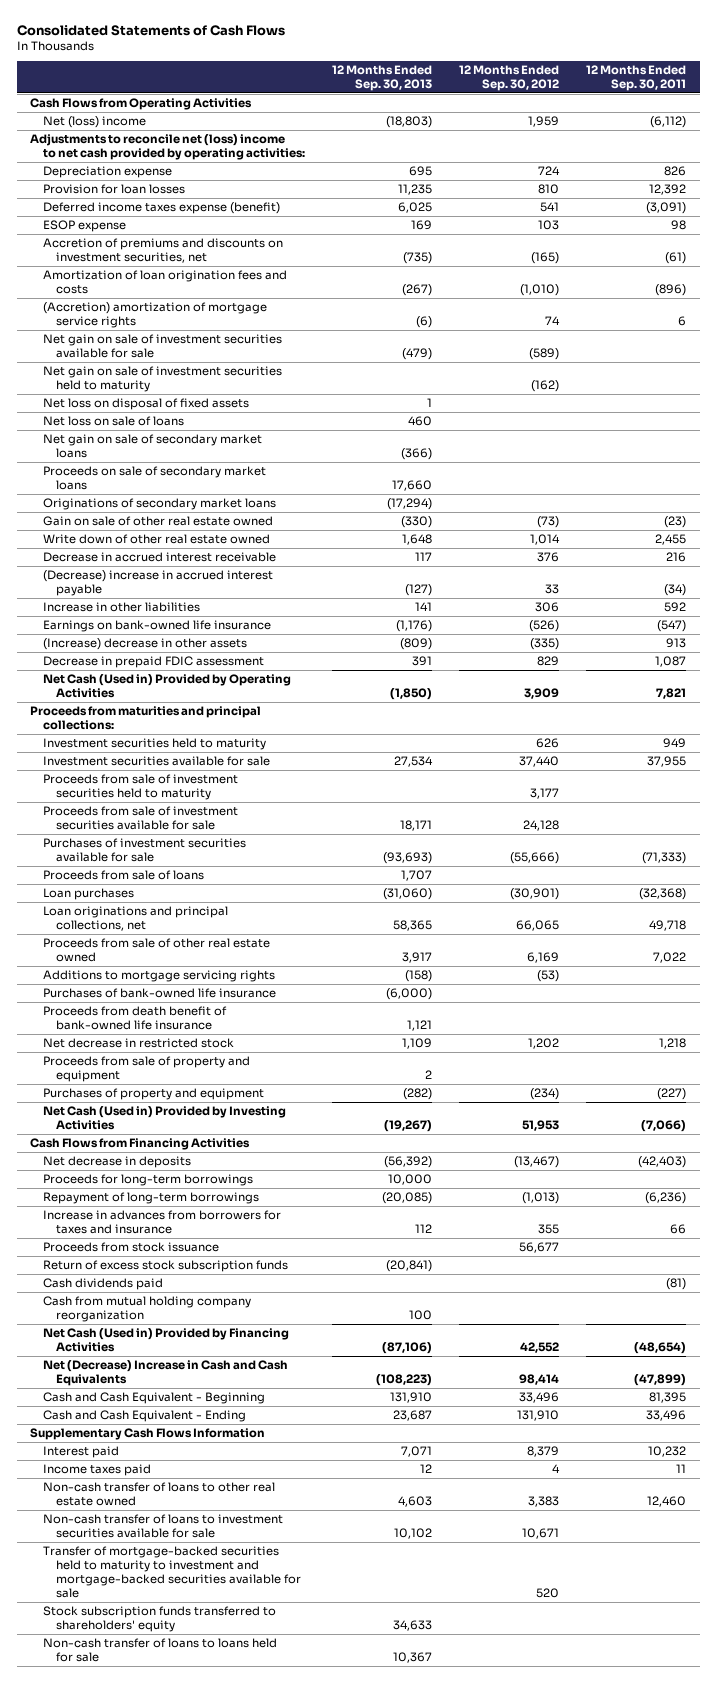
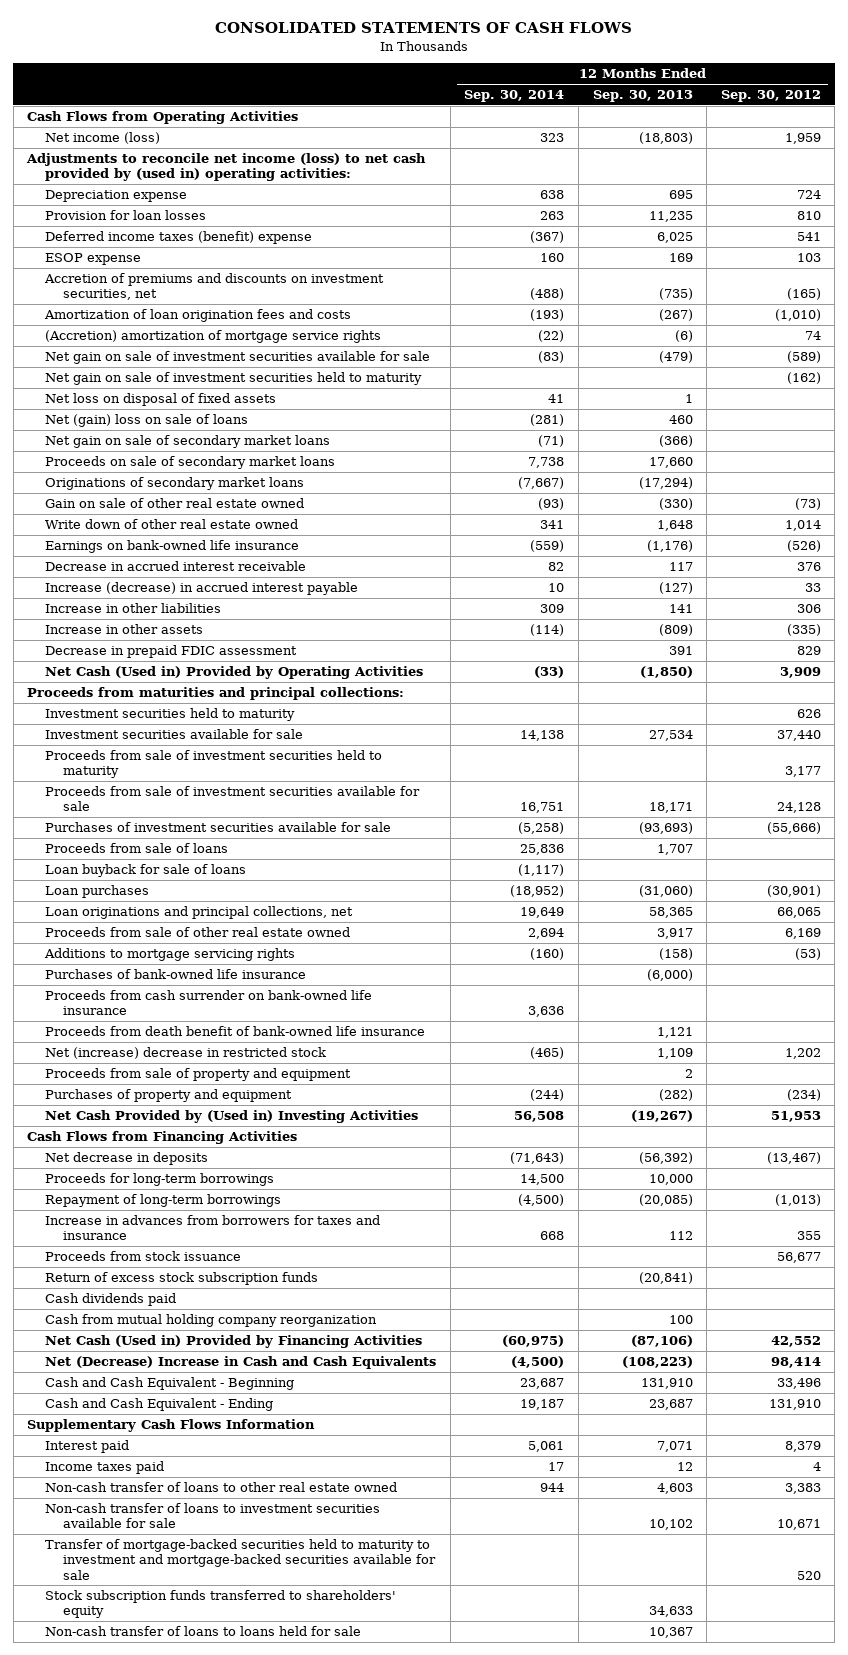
[16,24,285,36] Consolidated Statements of Cash Flows -> [215,22,633,34] CONSOLIDATED STATEMENTS OF CASH FLOWS
[586,65,687,92] 12 Months Ended Sep. 30, 2011 -> none
none -> [464,90,565,103] Sep. 30, 2014
[43,115,147,128] Net (loss) income -> [45,132,161,145] Net income (loss)
[30,133,306,160] Adjustments to reconcile net (loss) income to net cash provided by operating activities: -> [26,153,427,182] Adjustments to reconcile net income (loss) to net cash provided by (used in) operating activities:
[43,201,281,214] Deferred income taxes expense (benefit) -> [45,231,313,245] Deferred income taxes (benefit) expense
[43,415,185,426] Net loss on sale of loans -> [45,414,249,428] Net (gain) loss on sale of loans
[43,619,272,632] Earnings on bank-owned life insurance -> [45,540,300,554] Earnings on bank-owned life insurance
[43,569,274,596] (Decrease) increase in accrued interest payable -> [45,582,359,596] Increase (decrease) in accrued interest payable
[43,637,248,650] (Increase) decrease in other assets -> [45,624,204,635] Increase in other assets
none -> [45,864,247,878] Loan buyback for sale of loans
none -> [45,990,373,1016] Proceeds from cash surrender on bank-owned life insurance
[43,1037,235,1048] Net decrease in restricted stock -> [45,1047,327,1060] Net (increase) decrease in restricted stock
[43,1105,287,1130] Net Cash (Used in) Provided by Investing Activities -> [45,1110,419,1124] Net Cash Provided by (Used in) Investing Activities

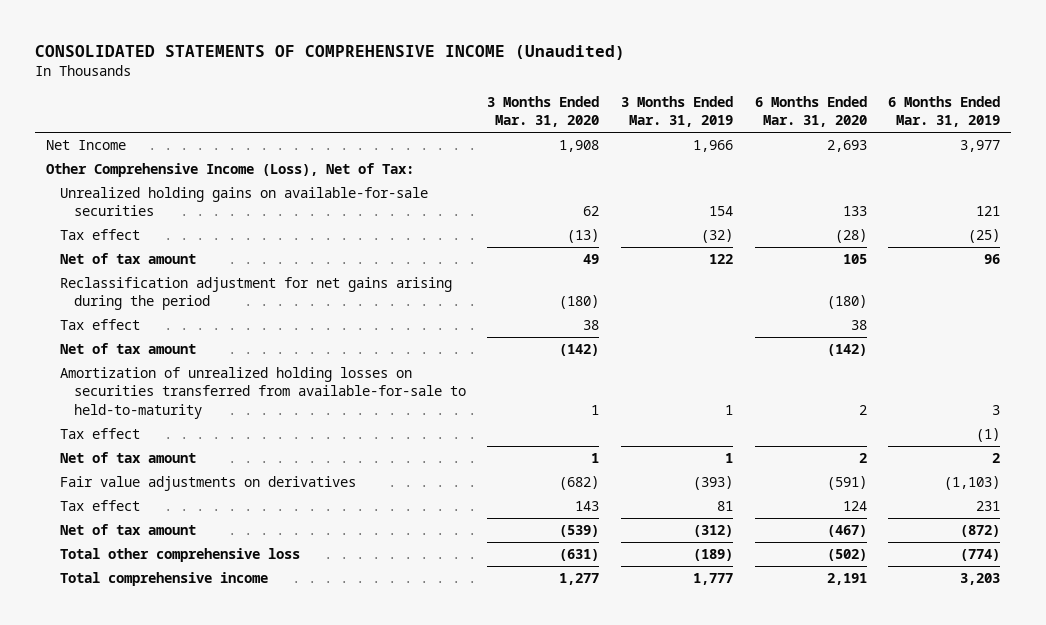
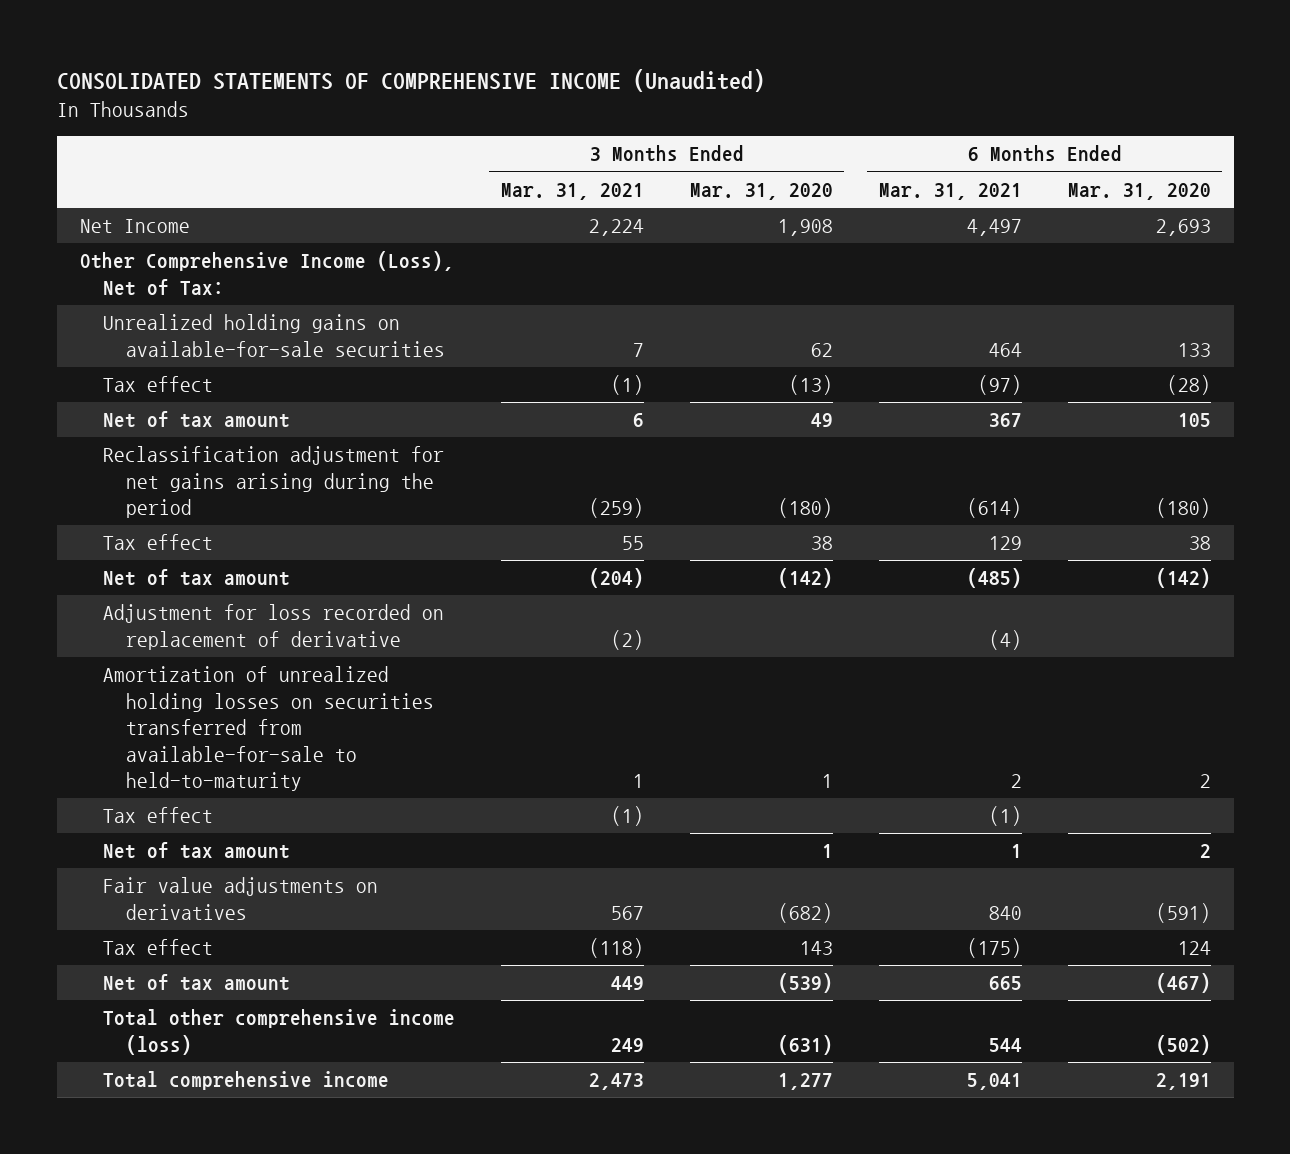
[620,95,733,128] 3 Months Ended Mar. 31, 2019 -> none
[888,95,1001,128] 6 Months Ended Mar. 31, 2019 -> none
none -> [500,182,644,200] Mar. 31, 2021
none -> [878,182,1022,200] Mar. 31, 2021
none -> [102,604,444,650] Adjustment for loss recorded on replacement of derivative
[59,548,300,563] Total other comprehensive loss -> [102,1009,455,1055] Total other comprehensive income (loss)

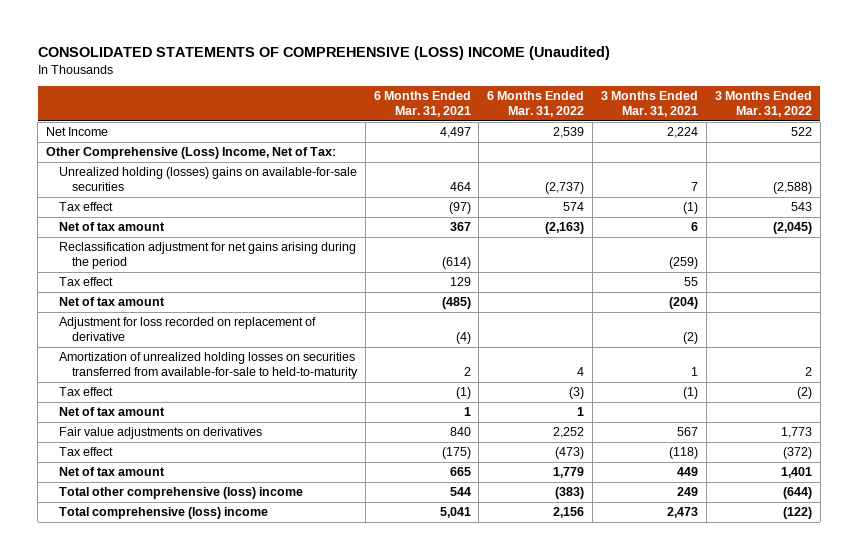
[56,69,765,93] CONSOLIDATED STATEMENTS OF COMPREHENSIVE INCOME (Unaudited) -> [37,45,610,60] CONSOLIDATED STATEMENTS OF COMPREHENSIVE (LOSS) INCOME (Unaudited)
[689,182,833,200] Mar. 31, 2020 -> none
[1067,182,1211,200] Mar. 31, 2020 -> none
none -> [487,91,585,118] 6 Months Ended Mar. 31, 2022
none -> [714,91,812,118] 3 Months Ended Mar. 31, 2022
[79,251,454,296] Other Comprehensive Income (Loss), Net of Tax: -> [45,147,336,160] Other Comprehensive (Loss) Income, Net of Tax:
[102,314,446,357] Unrealized holding gains on available-for-sale securities -> [58,167,357,192] Unrealized holding (losses) gains on available-for-sale securities
[102,1009,455,1055] Total other comprehensive income (loss) -> [58,487,303,500] Total other comprehensive (loss) income
[102,1071,389,1091] Total comprehensive income -> [58,507,268,520] Total comprehensive (loss) income

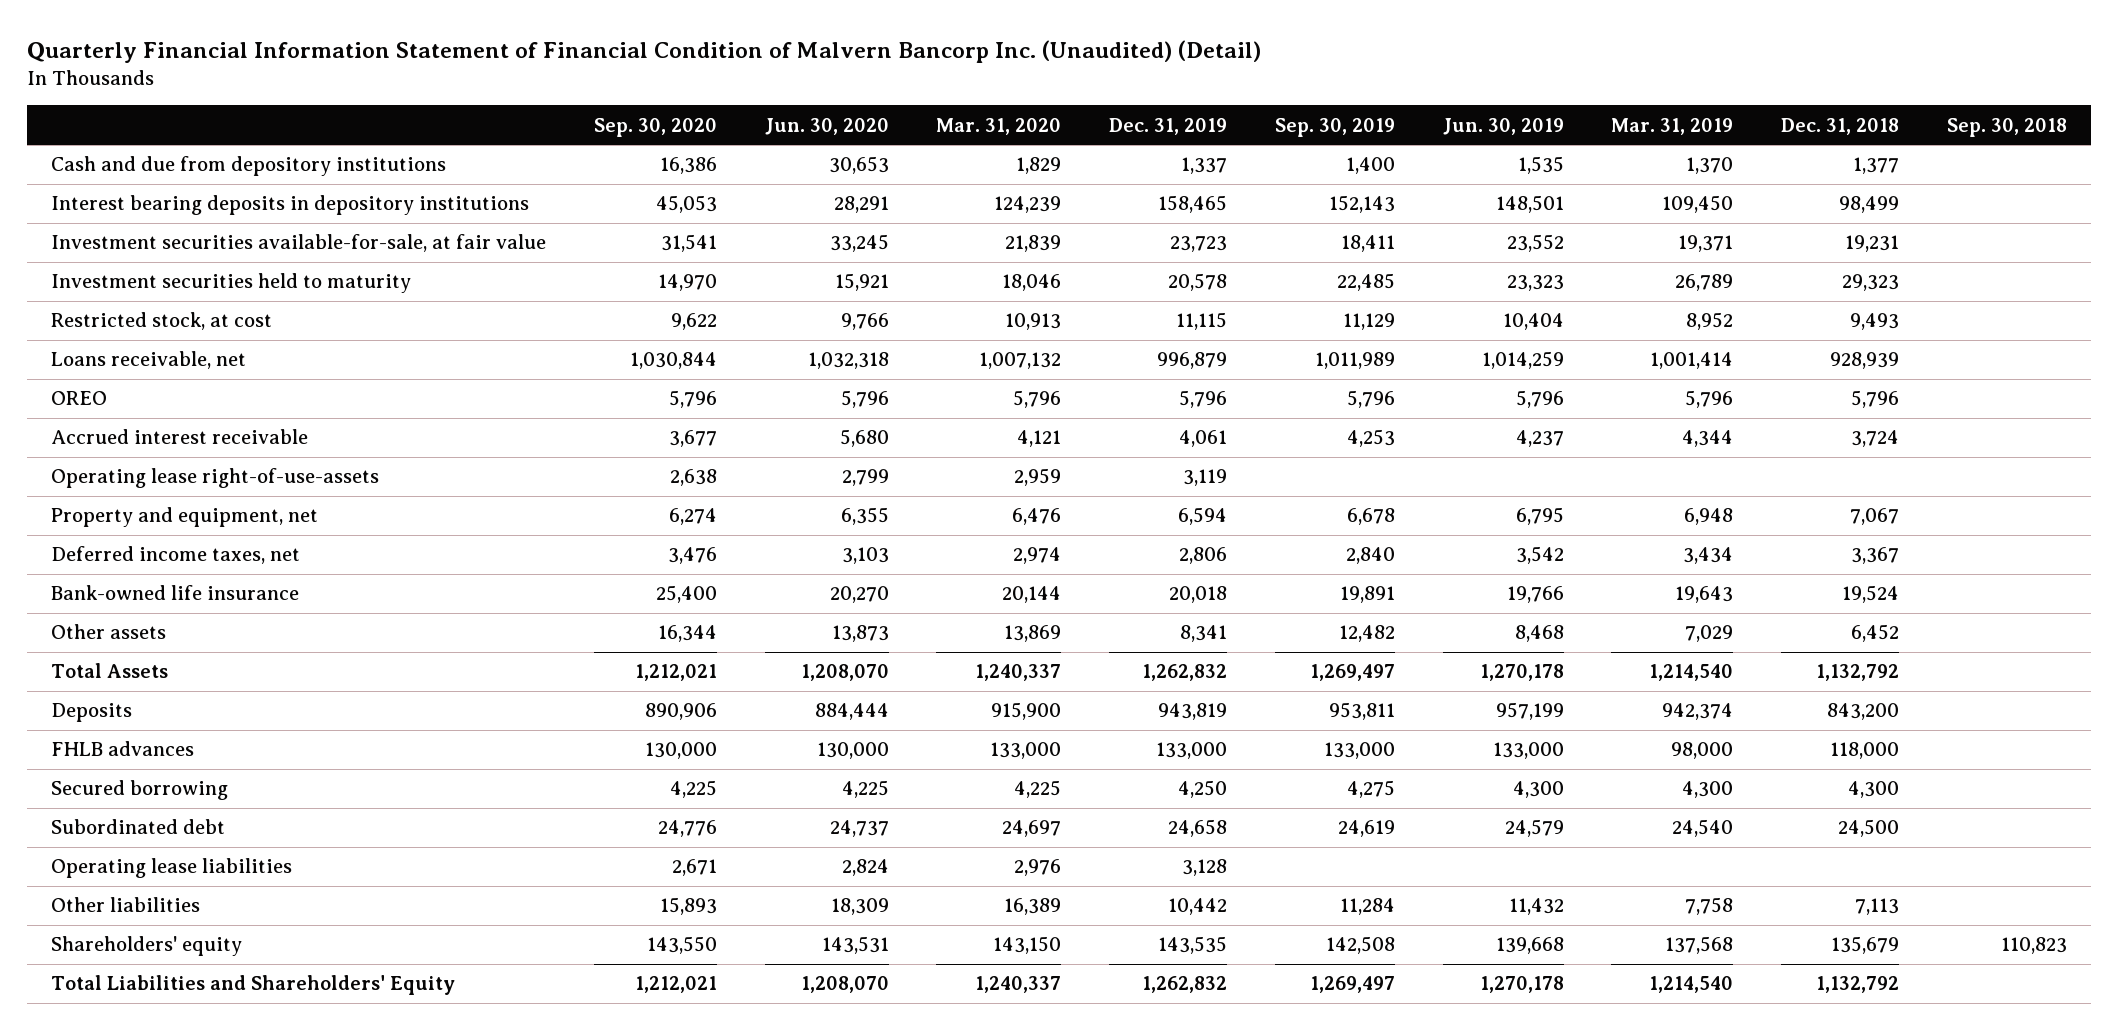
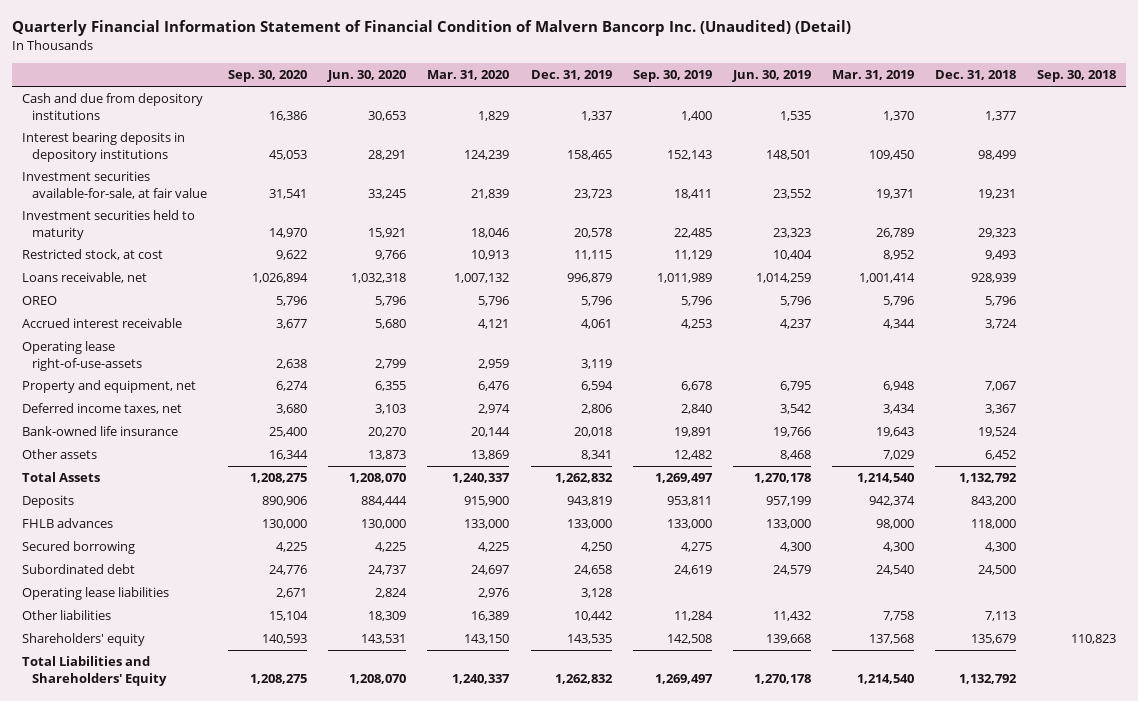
[630,352,718,370] 1,030,844 -> [252,273,309,284] 1,026,894
[668,547,718,565] 3,476 -> [276,404,308,415] 3,680
[635,664,718,682] 1,212,021 -> [250,473,308,484] 1,208,275
[660,897,718,916] 15,893 -> [269,611,309,622] 15,104
[647,936,718,955] 143,550 -> [262,634,308,645] 140,593
[635,976,718,994] 1,212,021 -> [250,673,308,684] 1,208,275

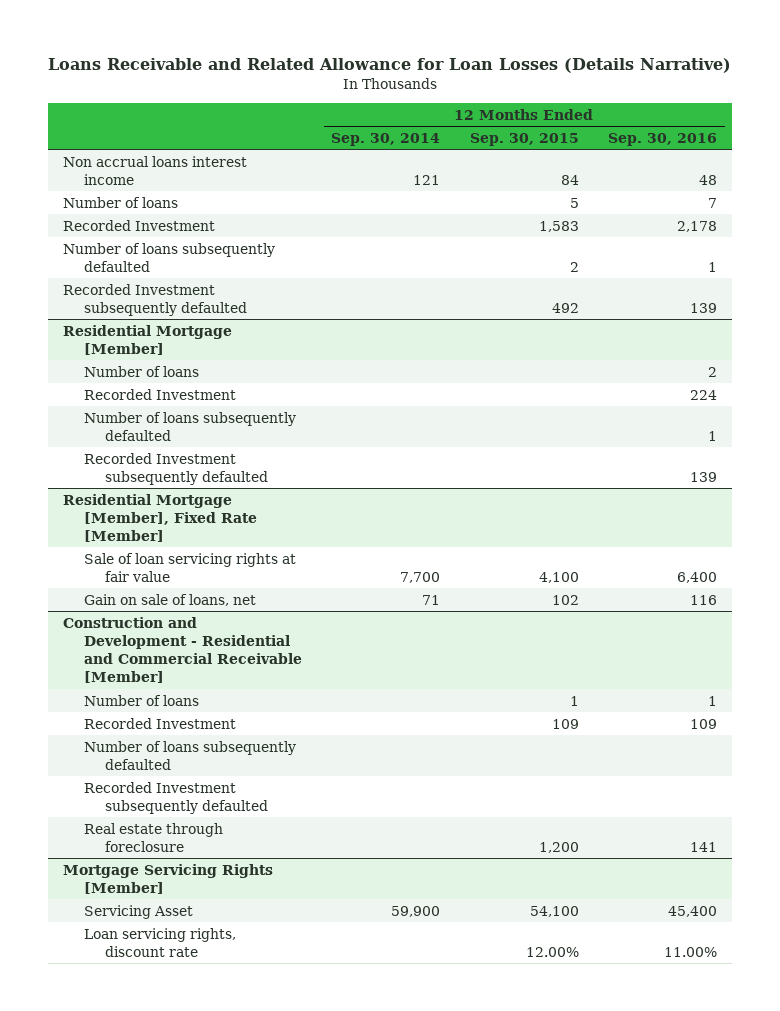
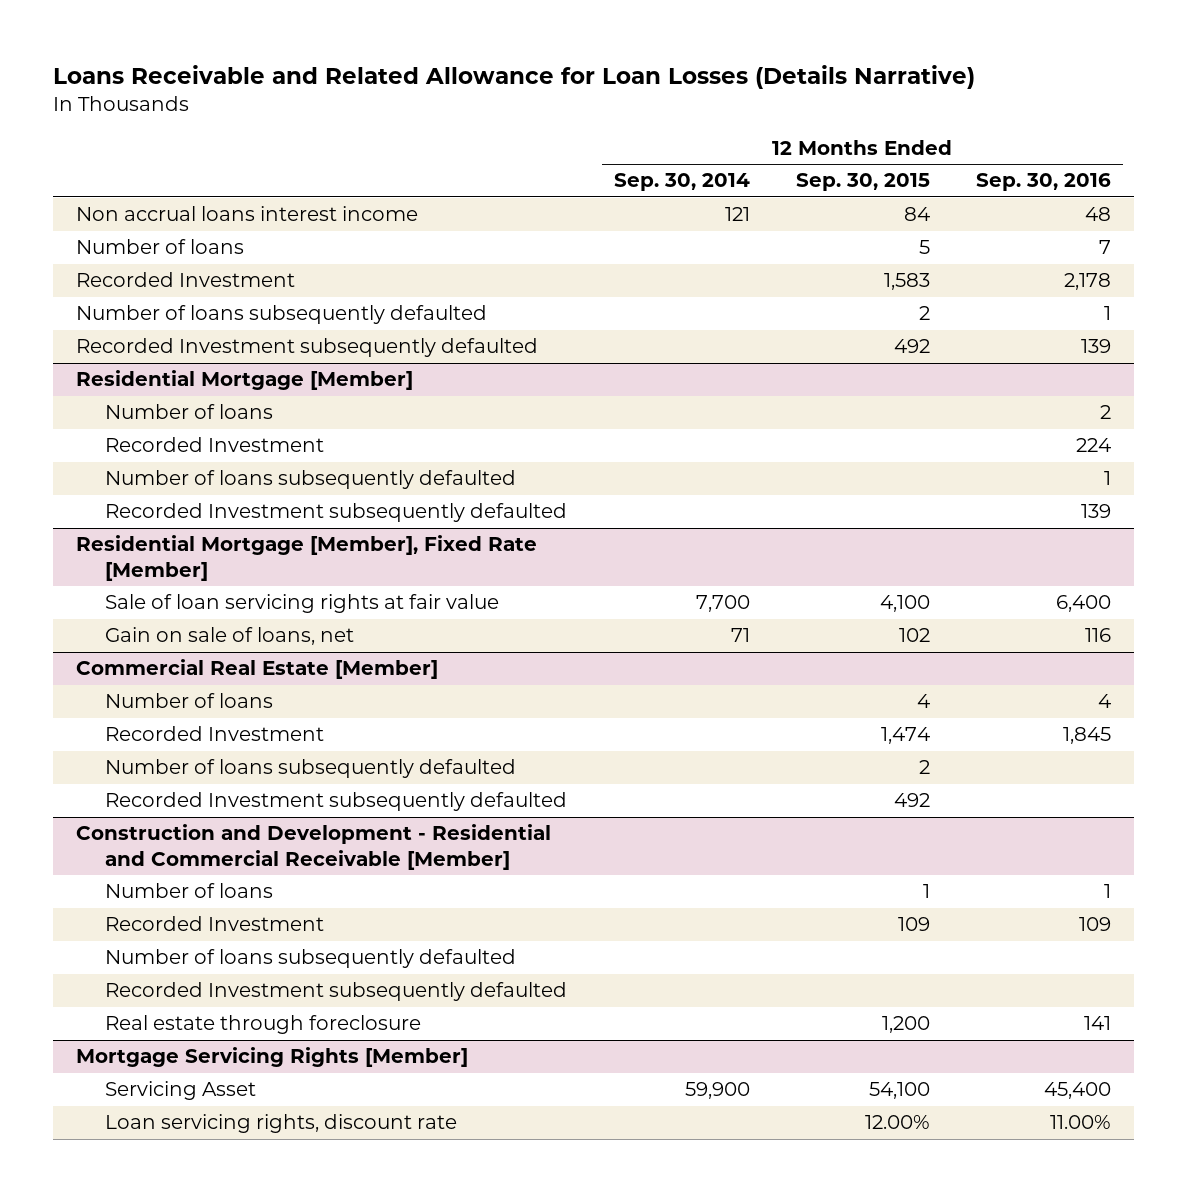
none -> [76,659,439,680] Commercial Real Estate [Member]
none -> [105,693,274,709] Number of loans
none -> [105,726,325,742] Recorded Investment
none -> [105,759,517,779] Number of loans subsequently defaulted
none -> [105,792,568,812] Recorded Investment subsequently defaulted

